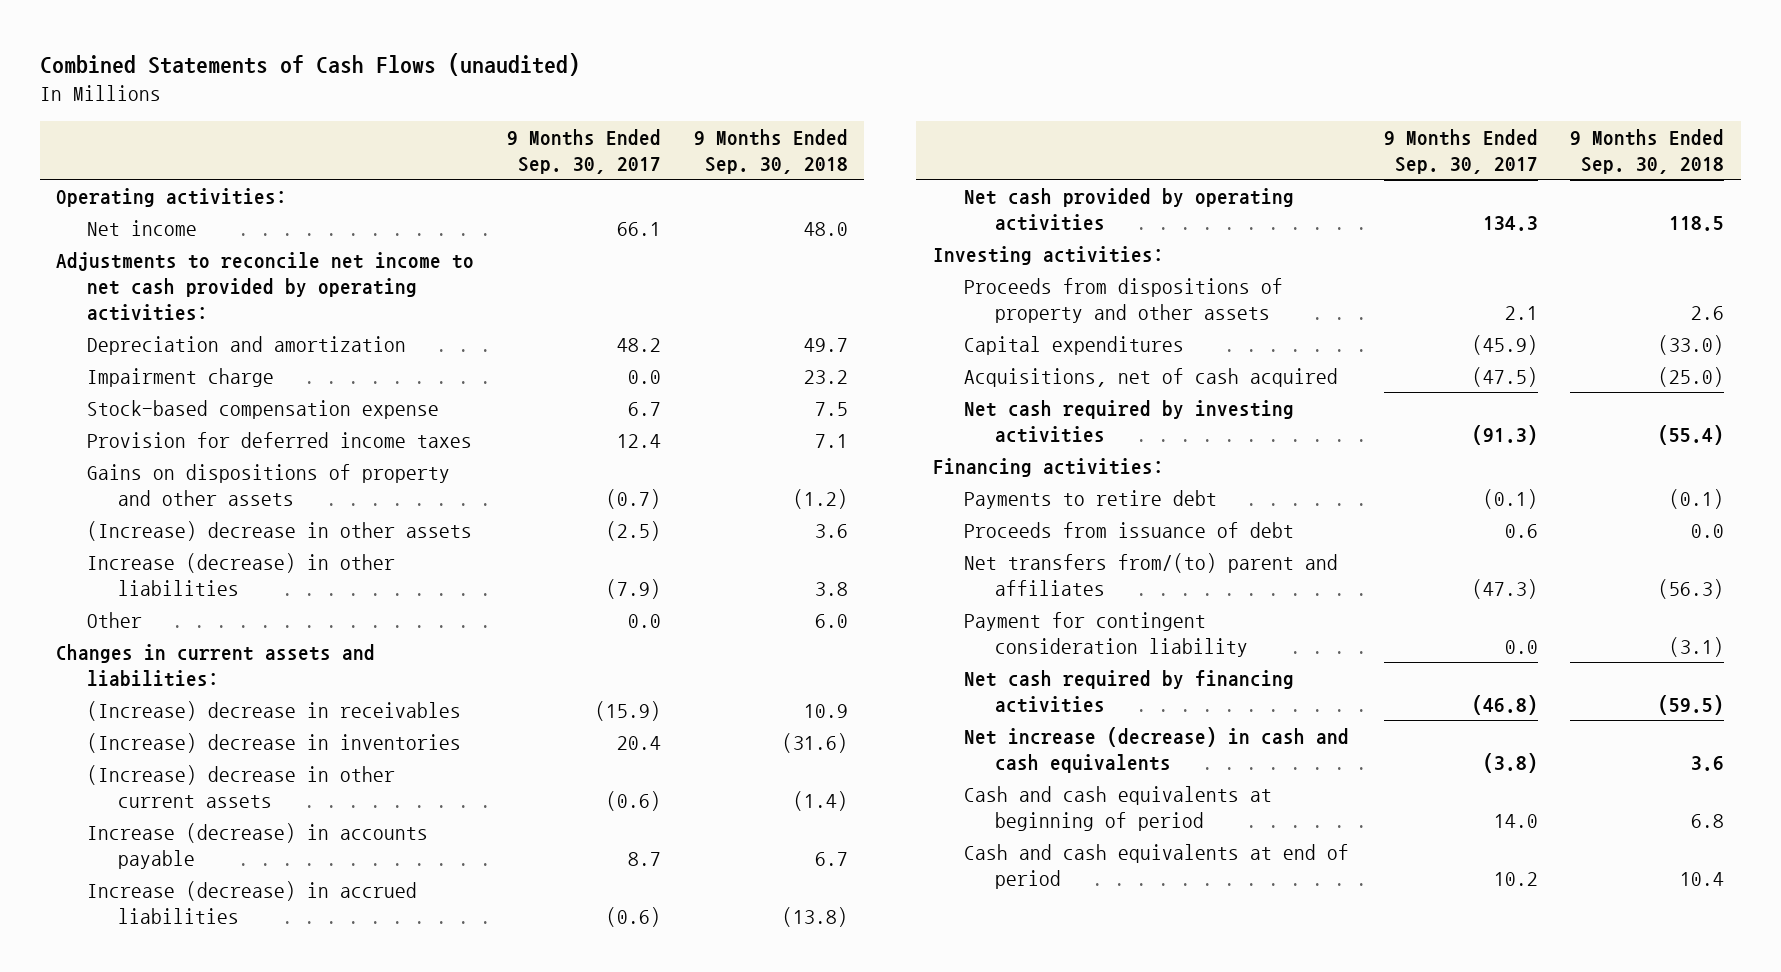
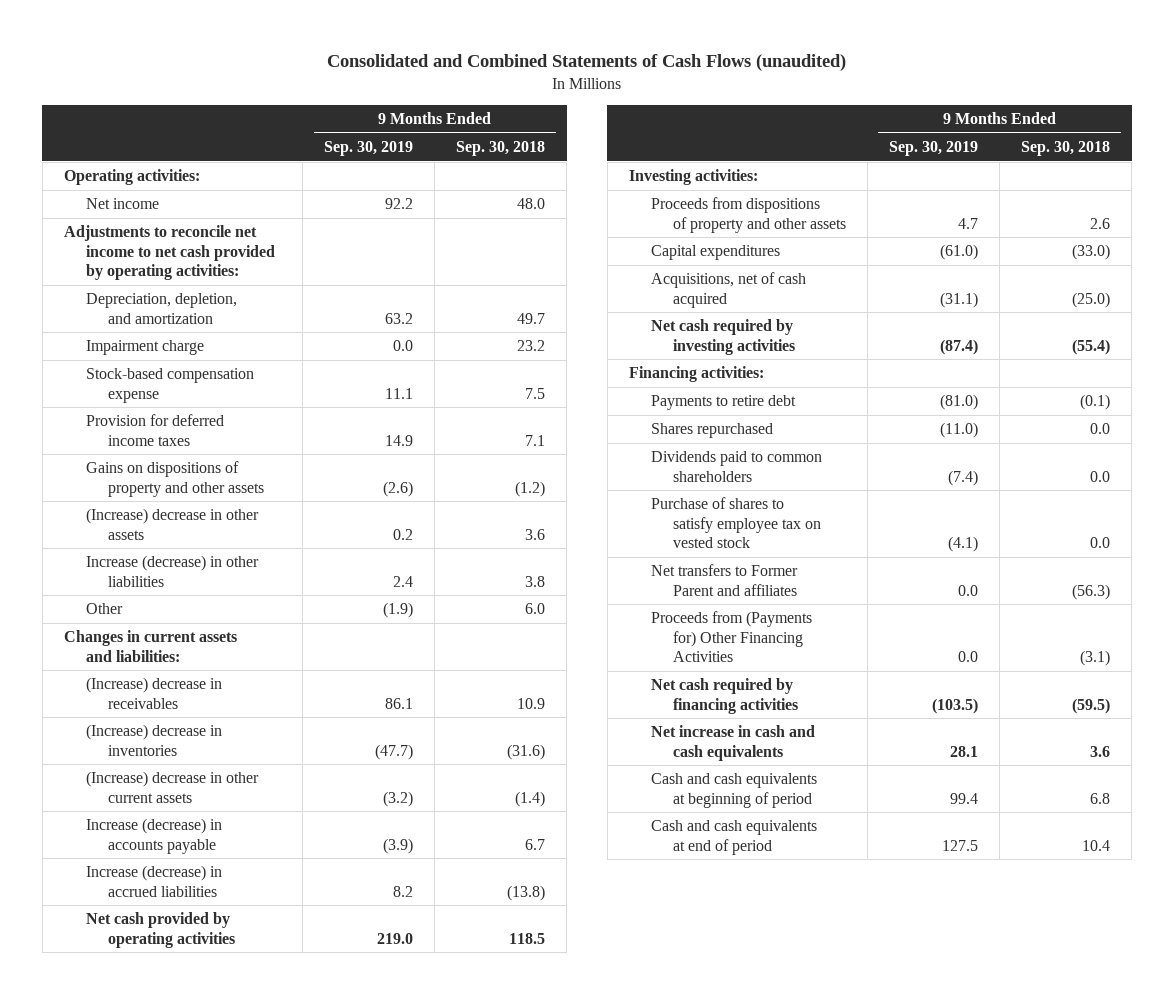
[39,52,580,76] Combined Statements of Cash Flows (unaudited) -> [327,54,847,72] Consolidated and Combined Statements of Cash Flows (unaudited)
[506,128,661,174] 9 Months Ended Sep. 30, 2017 -> none
none -> [324,141,414,157] Sep. 30, 2019
[87,335,407,355] Depreciation and amortization -> [86,293,238,324] Depreciation, depletion, and amortization
[963,521,1294,538] Proceeds from issuance of debt -> none
[963,611,1248,657] Payment for contingent consideration liability -> none
none -> [650,423,773,439] Shares repurchased
none -> [650,451,822,482] Dividends paid to common shareholders
none -> [650,497,822,549] Purchase of shares to satisfy employee tax on vested stock
[963,552,1338,596] Net transfers from/(to) parent and affiliates -> [650,564,798,596] Net transfers to Former Parent and affiliates
none -> [650,611,812,663] Proceeds from (Payments for) Other Financing Activities
[963,726,1349,773] Net increase (decrease) in cash and cash equivalents -> [650,725,815,761] Net increase in cash and cash equivalents

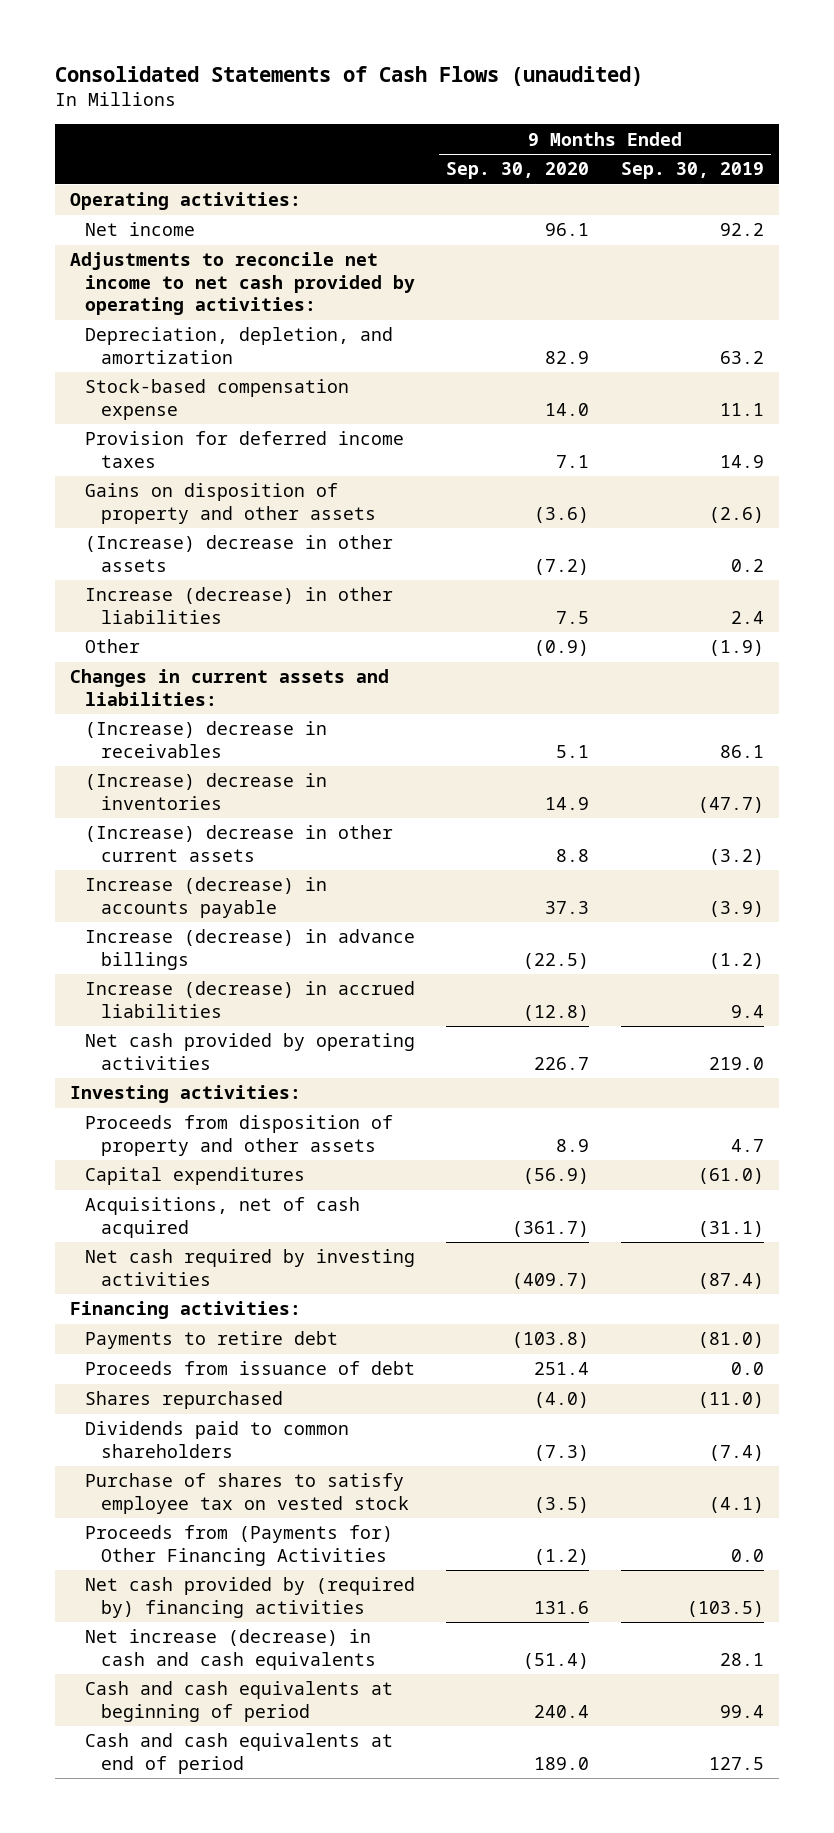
[327,54,847,72] Consolidated and Combined Statements of Cash Flows (unaudited) -> [54,66,643,87] Consolidated Statements of Cash Flows (unaudited)
[456,141,546,157] Sep. 30, 2018 -> none
none -> [446,162,590,180] Sep. 30, 2020
[86,340,205,356] Impairment charge -> none
[86,461,265,497] Gains on dispositions of property and other assets -> [85,483,376,524] Gains on disposition of property and other assets
none -> [85,929,416,970] Increase (decrease) in advance billings
[393,885,414,897] 8.2 -> [730,1004,764,1018] 9.4
[650,197,847,233] Proceeds from dispositions of property and other assets -> [85,1115,394,1156] Proceeds from disposition of property and other assets
none -> [85,1361,416,1376] Proceeds from issuance of debt
[650,564,798,596] Net transfers to Former Parent and affiliates -> none
[650,678,799,714] Net cash required by financing activities -> [85,1577,416,1618] Net cash provided by (required by) financing activities
[650,725,815,761] Net increase in cash and cash equivalents -> [85,1629,376,1670] Net increase (decrease) in cash and cash equivalents

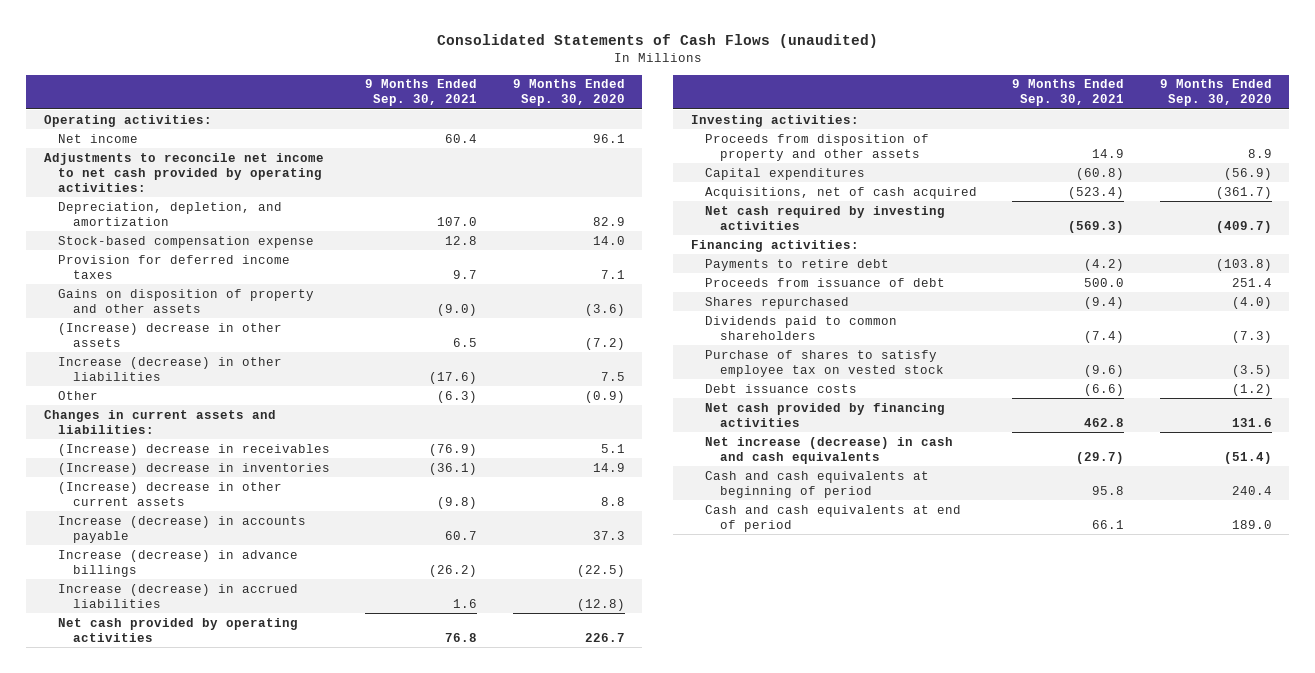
[620,162,764,180] Sep. 30, 2019 -> none
none -> [365,79,478,107] 9 Months Ended Sep. 30, 2021
[85,1525,394,1566] Proceeds from (Payments for) Other Financing Activities -> none
none -> [705,383,858,393] Debt issuance costs
[85,1577,416,1618] Net cash provided by (required by) financing activities -> [705,402,946,427] Net cash provided by financing activities

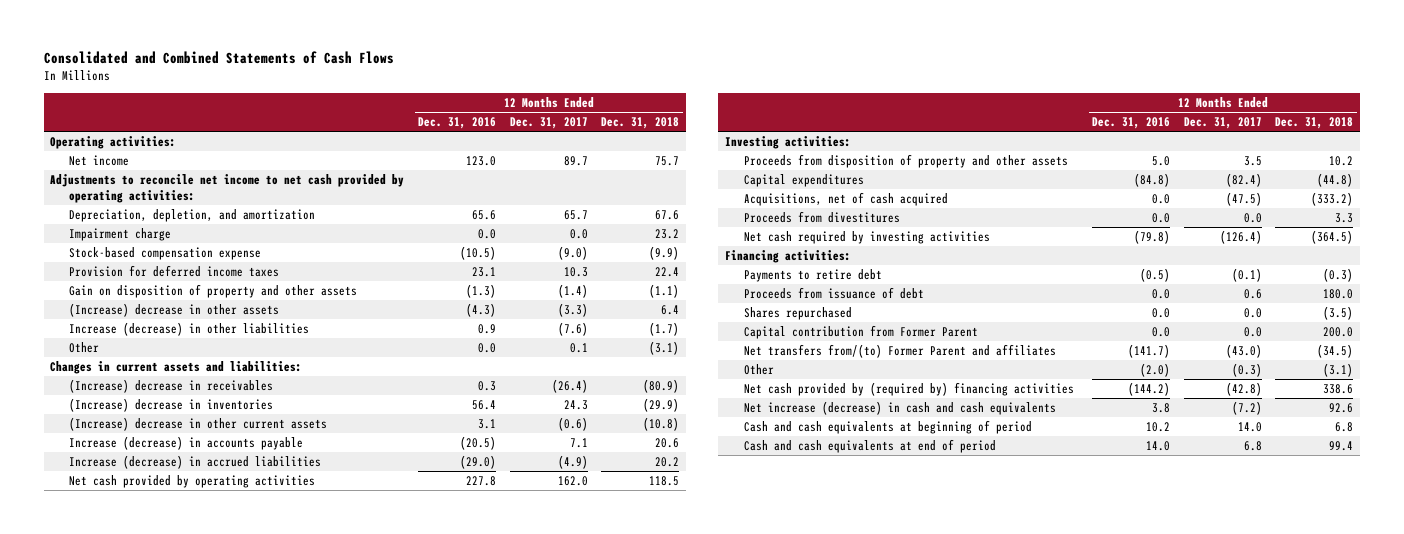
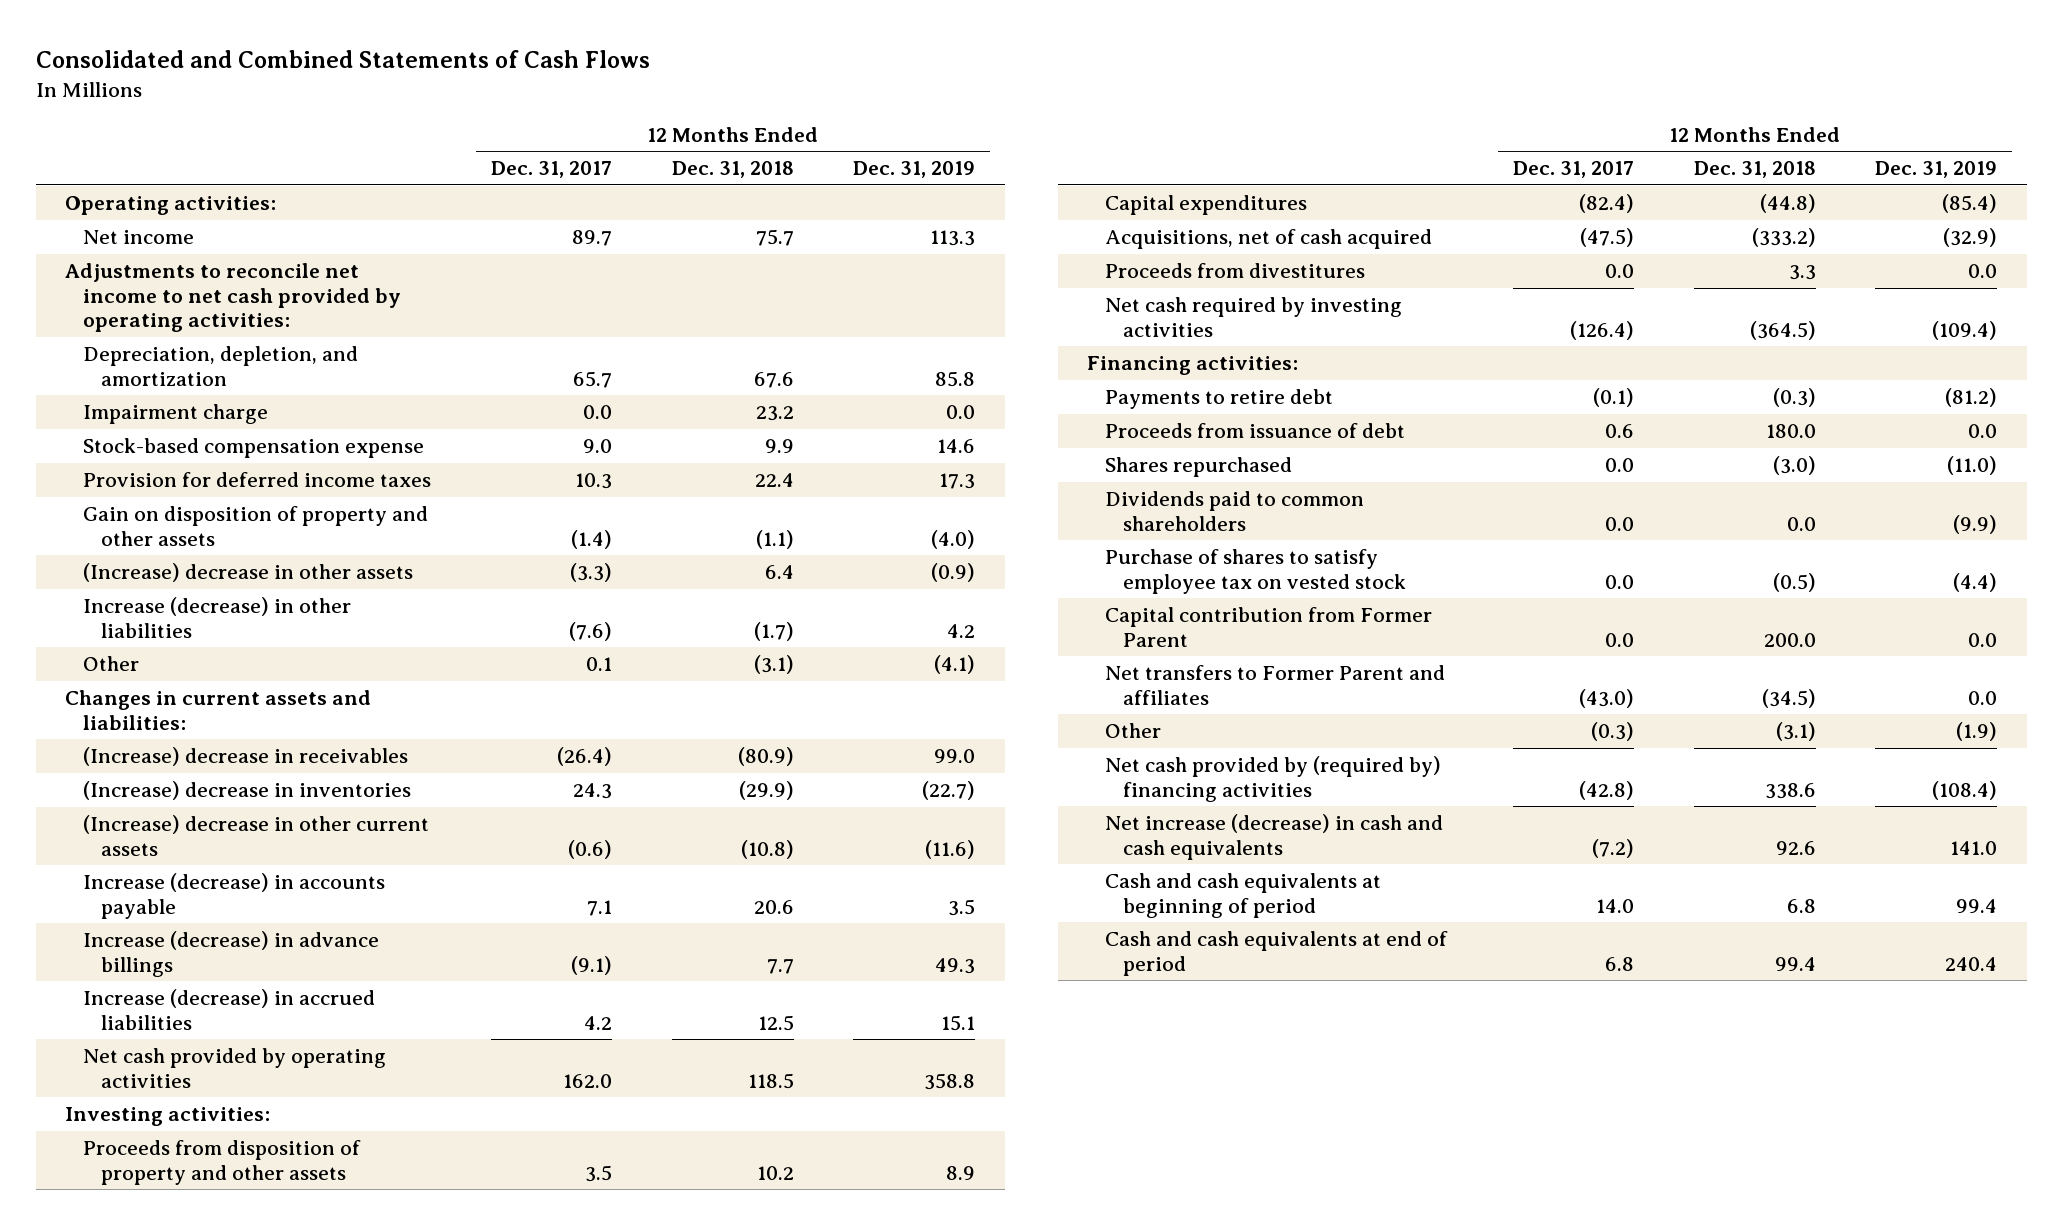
[418,117,497,130] Dec. 31, 2016 -> none
none -> [853,161,976,179] Dec. 31, 2019
[557,245,588,260] (9.0) -> [582,439,612,454] 9.0
[649,245,680,260] (9.9) -> [764,439,794,454] 9.9
none -> [83,931,380,977] Increase (decrease) in advance billings
[557,454,588,469] (4.9) -> [583,1015,612,1030] 4.2
[655,456,680,467] 20.2 -> [757,1014,794,1031] 12.5
[1323,305,1354,320] (3.5) -> [1772,456,1816,476] (3.0)
none -> [1105,491,1365,531] Dividends paid to common shareholders
none -> [1105,549,1407,594] Purchase of shares to satisfy employee tax on vested stock
[743,343,1056,358] Net transfers from/(to) Former Parent and affiliates -> [1105,665,1446,705] Net transfers to Former Parent and affiliates

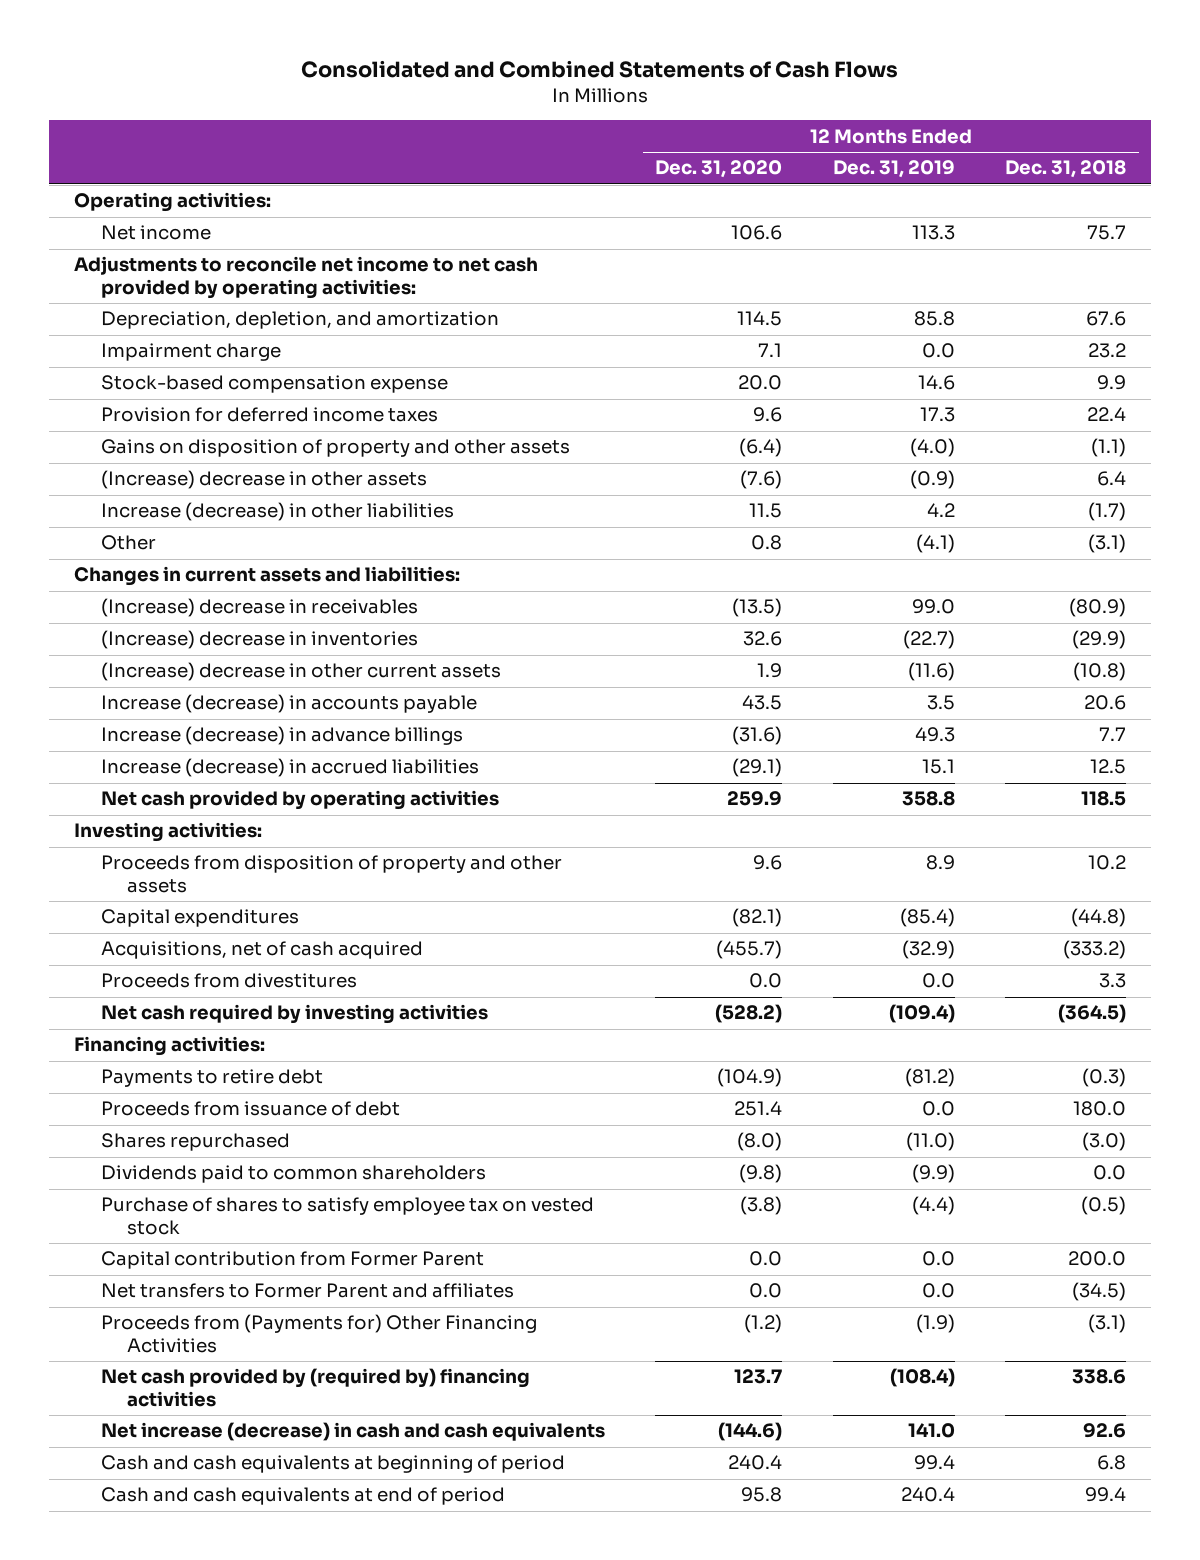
[490,161,612,179] Dec. 31, 2017 -> none
none -> [655,160,783,179] Dec. 31, 2020
[83,506,429,546] Gain on disposition of property and other assets -> [100,439,570,458] Gains on disposition of property and other assets
[1105,723,1162,739] Other -> [100,1314,537,1353] Proceeds from (Payments for) Other Financing Activities

